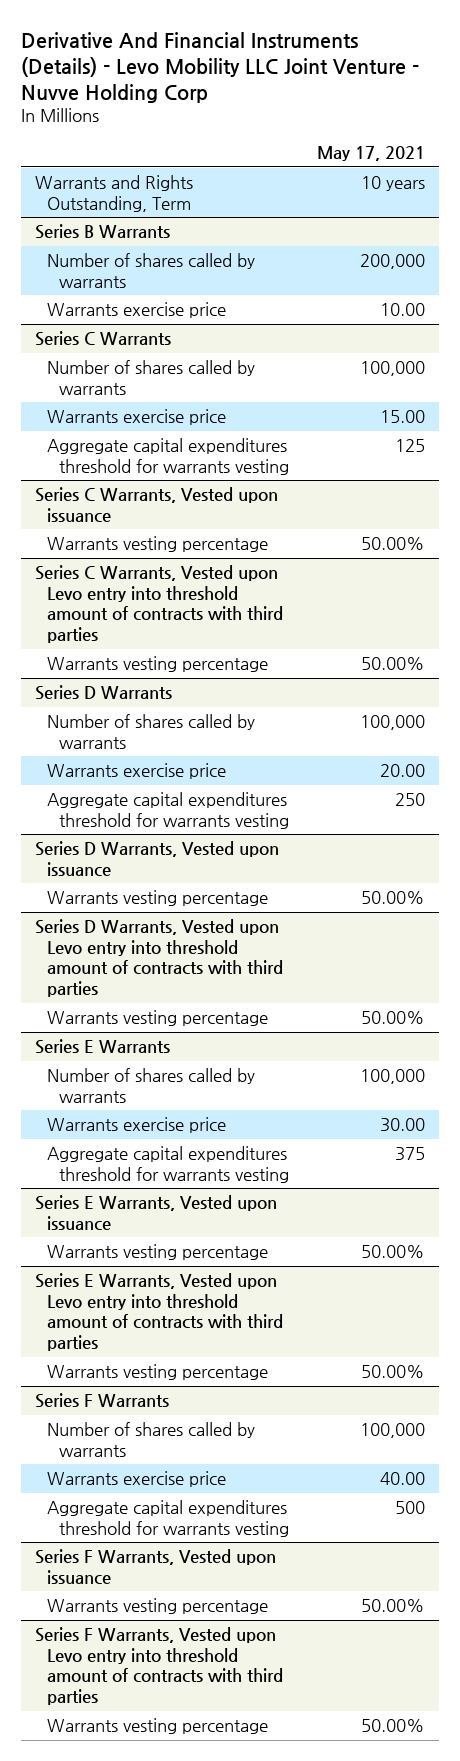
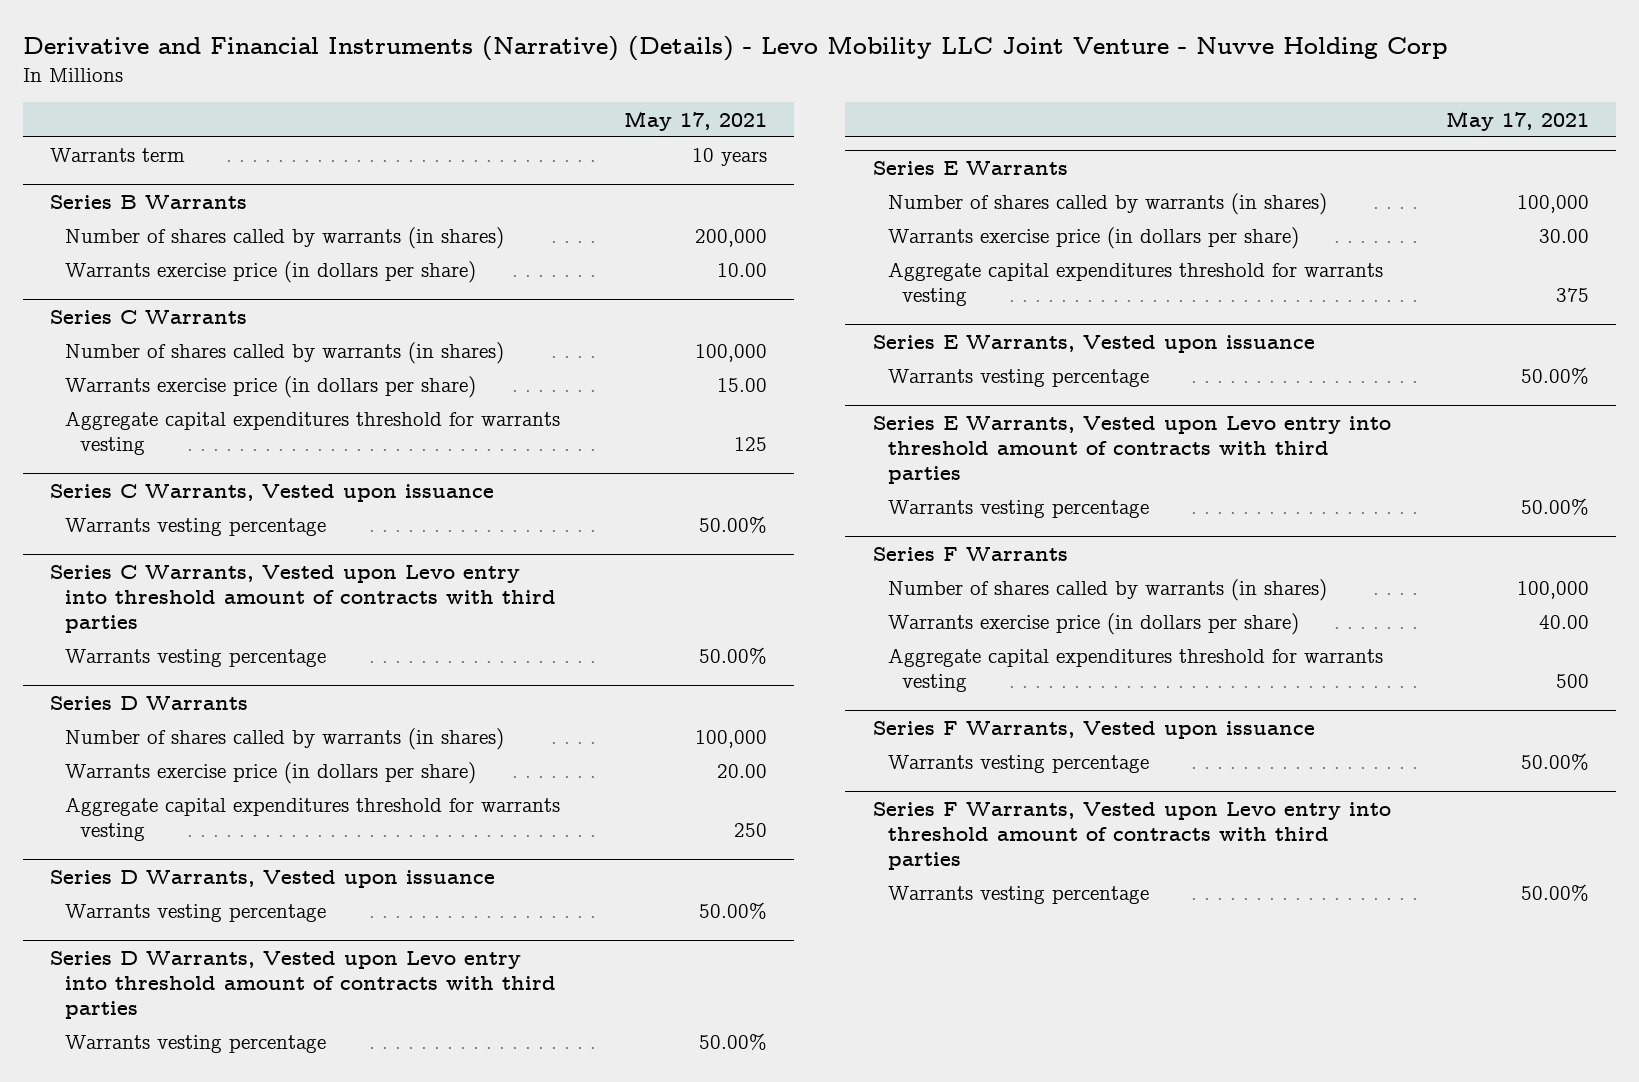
[20,31,419,103] Derivative And Financial Instruments (Details) - Levo Mobility LLC Joint Venture - Nuvve Holding Corp -> [22,36,1447,62] Derivative and Financial Instruments (Narrative) (Details) - Levo Mobility LLC Joint Venture - Nuvve Holding Corp
[34,175,193,212] Warrants and Rights Outstanding, Term -> [50,148,186,163] Warrants term
[46,253,255,288] Number of shares called by warrants -> [65,227,505,250] Number of shares called by warrants (in shares)
[46,302,226,319] Warrants exercise price -> [65,261,477,284] Warrants exercise price (in dollars per share)
[46,360,255,395] Number of shares called by warrants -> [65,342,505,365] Number of shares called by warrants (in shares)
[46,409,226,426] Warrants exercise price -> [65,376,477,399] Warrants exercise price (in dollars per share)
[46,714,255,749] Number of shares called by warrants -> [65,728,505,751] Number of shares called by warrants (in shares)
[46,763,226,780] Warrants exercise price -> [65,762,477,785] Warrants exercise price (in dollars per share)
[46,1068,255,1103] Number of shares called by warrants -> [887,193,1327,216] Number of shares called by warrants (in shares)
[46,1117,226,1134] Warrants exercise price -> [887,227,1299,250] Warrants exercise price (in dollars per share)
[46,1422,255,1457] Number of shares called by warrants -> [887,579,1327,602] Number of shares called by warrants (in shares)
[46,1471,226,1488] Warrants exercise price -> [887,613,1299,636] Warrants exercise price (in dollars per share)

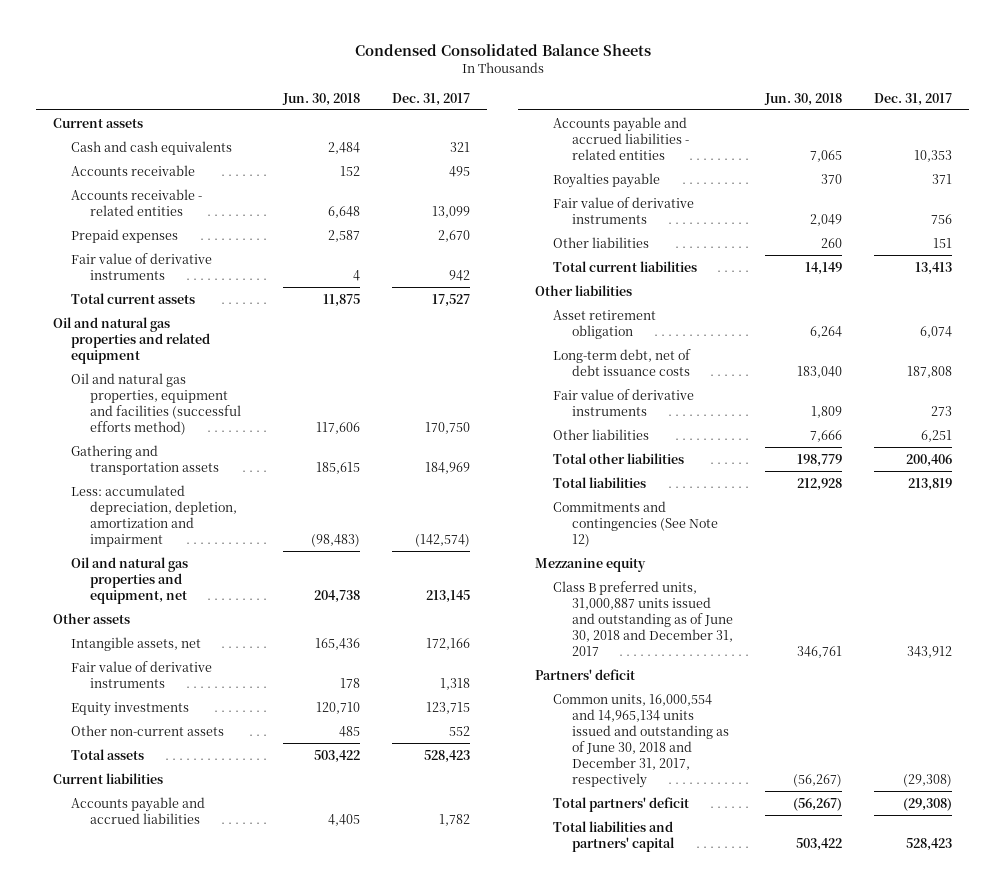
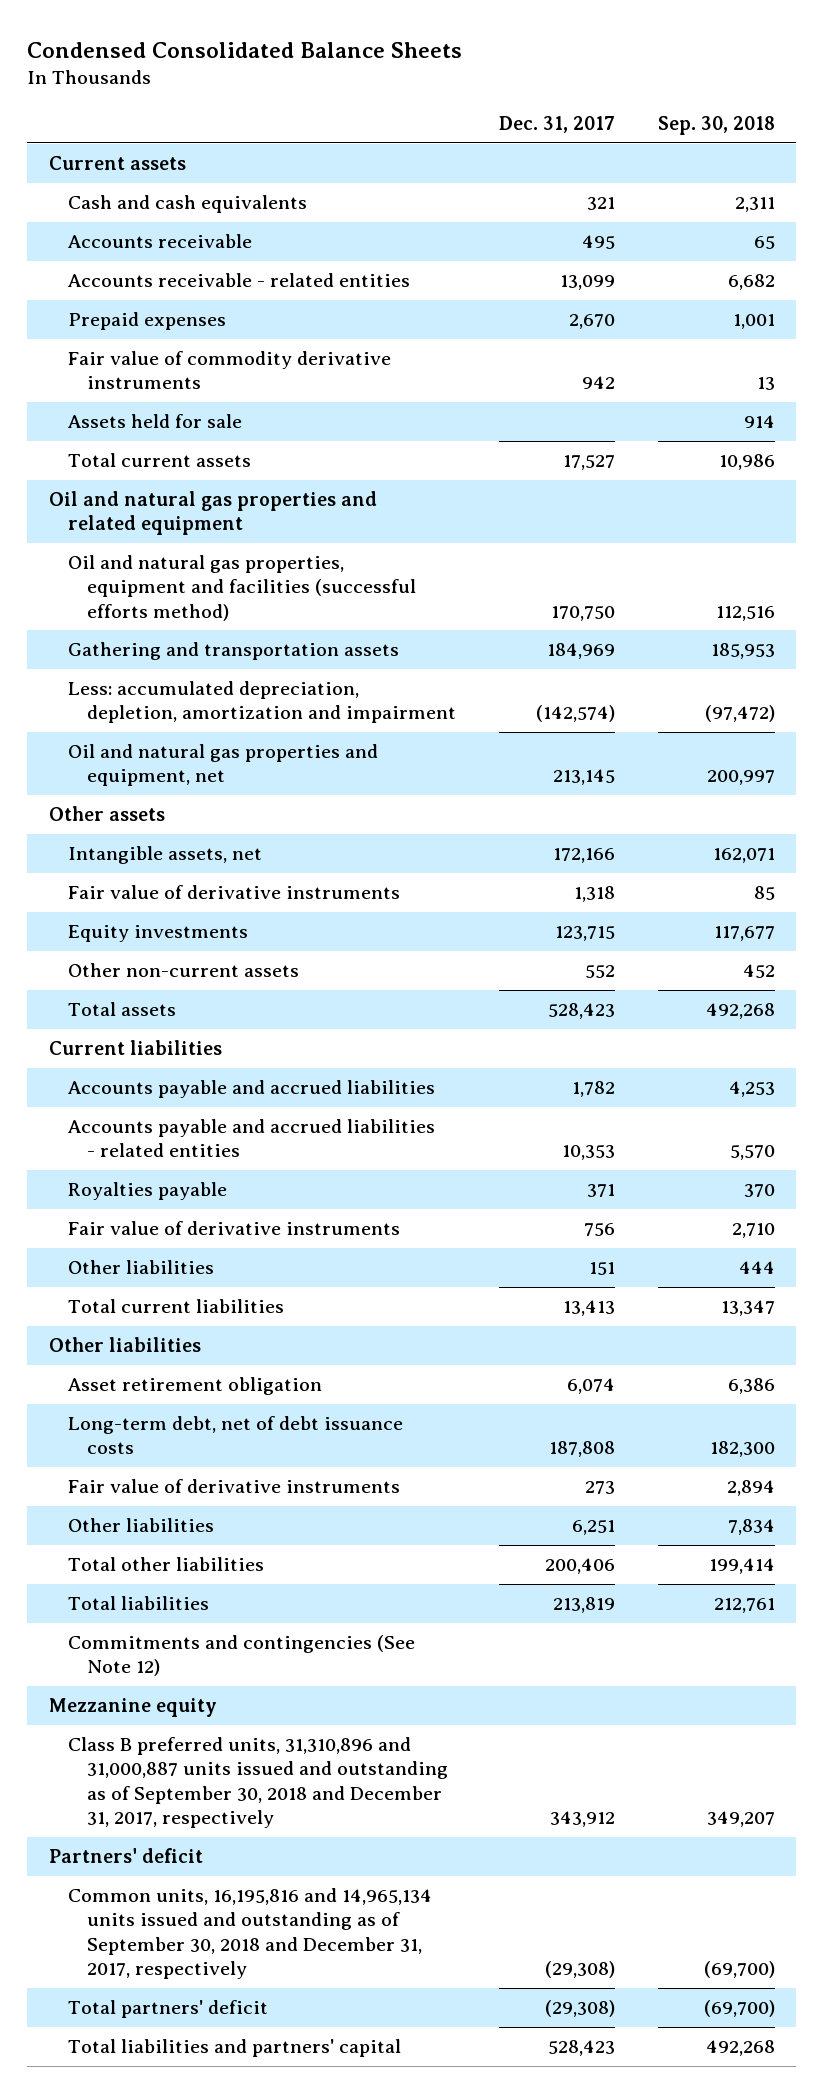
[282,92,361,106] Jun. 30, 2018 -> none
none -> [657,116,775,136] Sep. 30, 2018
[71,252,213,280] Fair value of derivative instruments -> [68,351,392,390] Fair value of commodity derivative instruments
none -> [68,414,243,429] Assets held for sale
[553,580,733,656] Class B preferred units, 31,000,887 units issued and outstanding as of June 30, 2018 and December 31, 2017 -> [68,1737,449,1829] Class B preferred units, 31,310,896 and 31,000,887 units issued and outstanding as of September 30, 2018 and December 31, 2017, respectively
[553,693,729,788] Common units, 16,000,554 and 14,965,134 units issued and outstanding as of June 30, 2018 and December 31, 2017, respectively -> [68,1888,433,1980] Common units, 16,195,816 and 14,965,134 units issued and outstanding as of September 30, 2018 and December 31, 2017, respectively

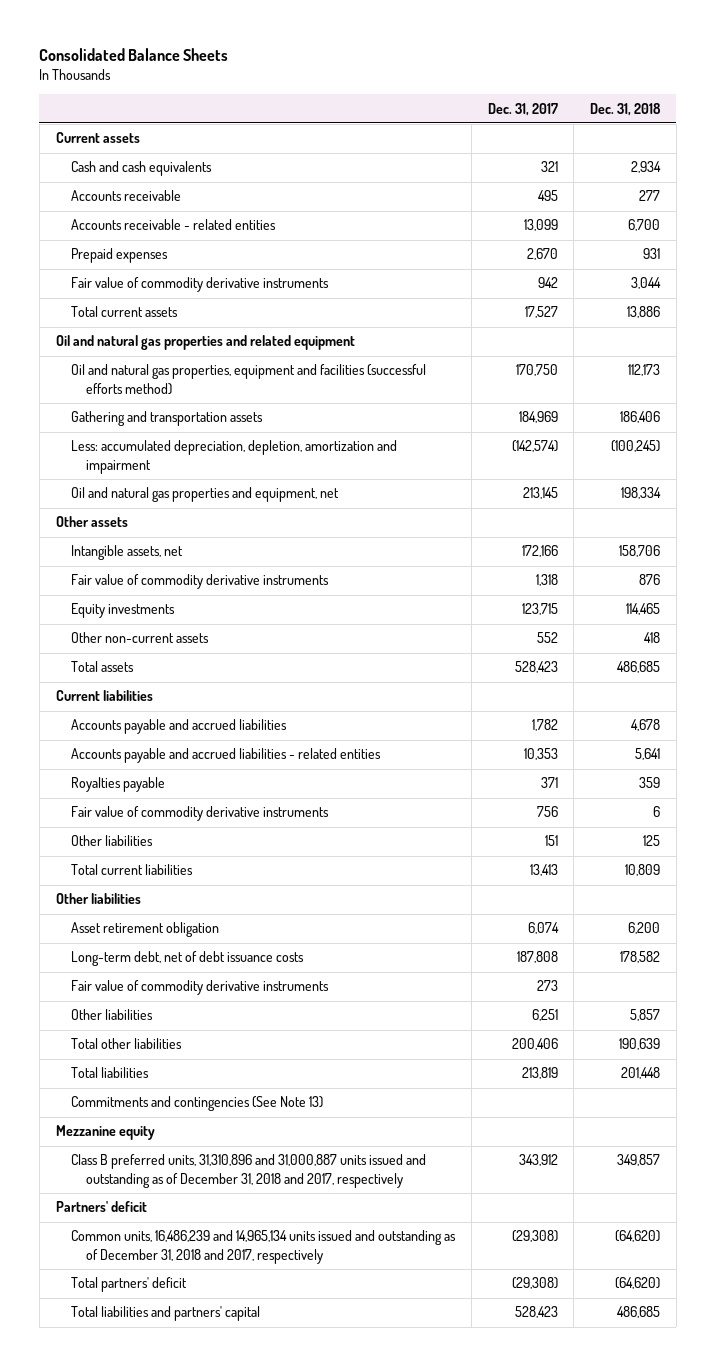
[27,41,463,58] Condensed Consolidated Balance Sheets -> [39,48,229,62] Consolidated Balance Sheets
[657,116,775,136] Sep. 30, 2018 -> none
none -> [590,102,662,116] Dec. 31, 2018
[68,414,243,429] Assets held for sale -> none
[68,885,401,900] Fair value of derivative instruments -> [70,574,329,590] Fair value of commodity derivative instruments
[68,1221,401,1236] Fair value of derivative instruments -> [70,806,329,822] Fair value of commodity derivative instruments
[68,1479,401,1494] Fair value of derivative instruments -> [70,980,329,996] Fair value of commodity derivative instruments
[68,1635,416,1677] Commitments and contingencies (See Note 12) -> [70,1096,323,1112] Commitments and contingencies (See Note 13)
[68,1737,449,1829] Class B preferred units, 31,310,896 and 31,000,887 units issued and outstanding as of September 30, 2018 and December 31, 2017, respectively -> [70,1154,426,1188] Class B preferred units, 31,310,896 and 31,000,887 units issued and outstanding as of December 31, 2018 and 2017, respectively
[68,1888,433,1980] Common units, 16,195,816 and 14,965,134 units issued and outstanding as of September 30, 2018 and December 31, 2017, respectively -> [70,1230,456,1264] Common units, 16,486,239 and 14,965,134 units issued and outstanding as of December 31, 2018 and 2017, respectively

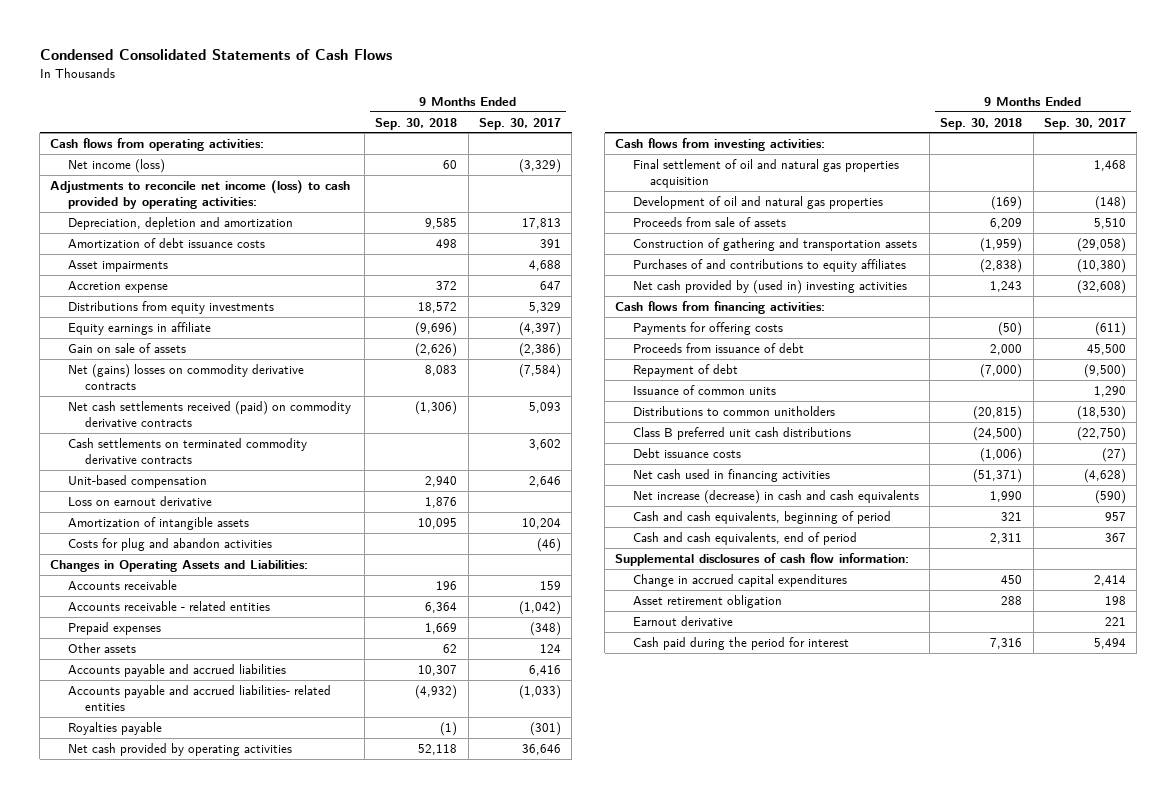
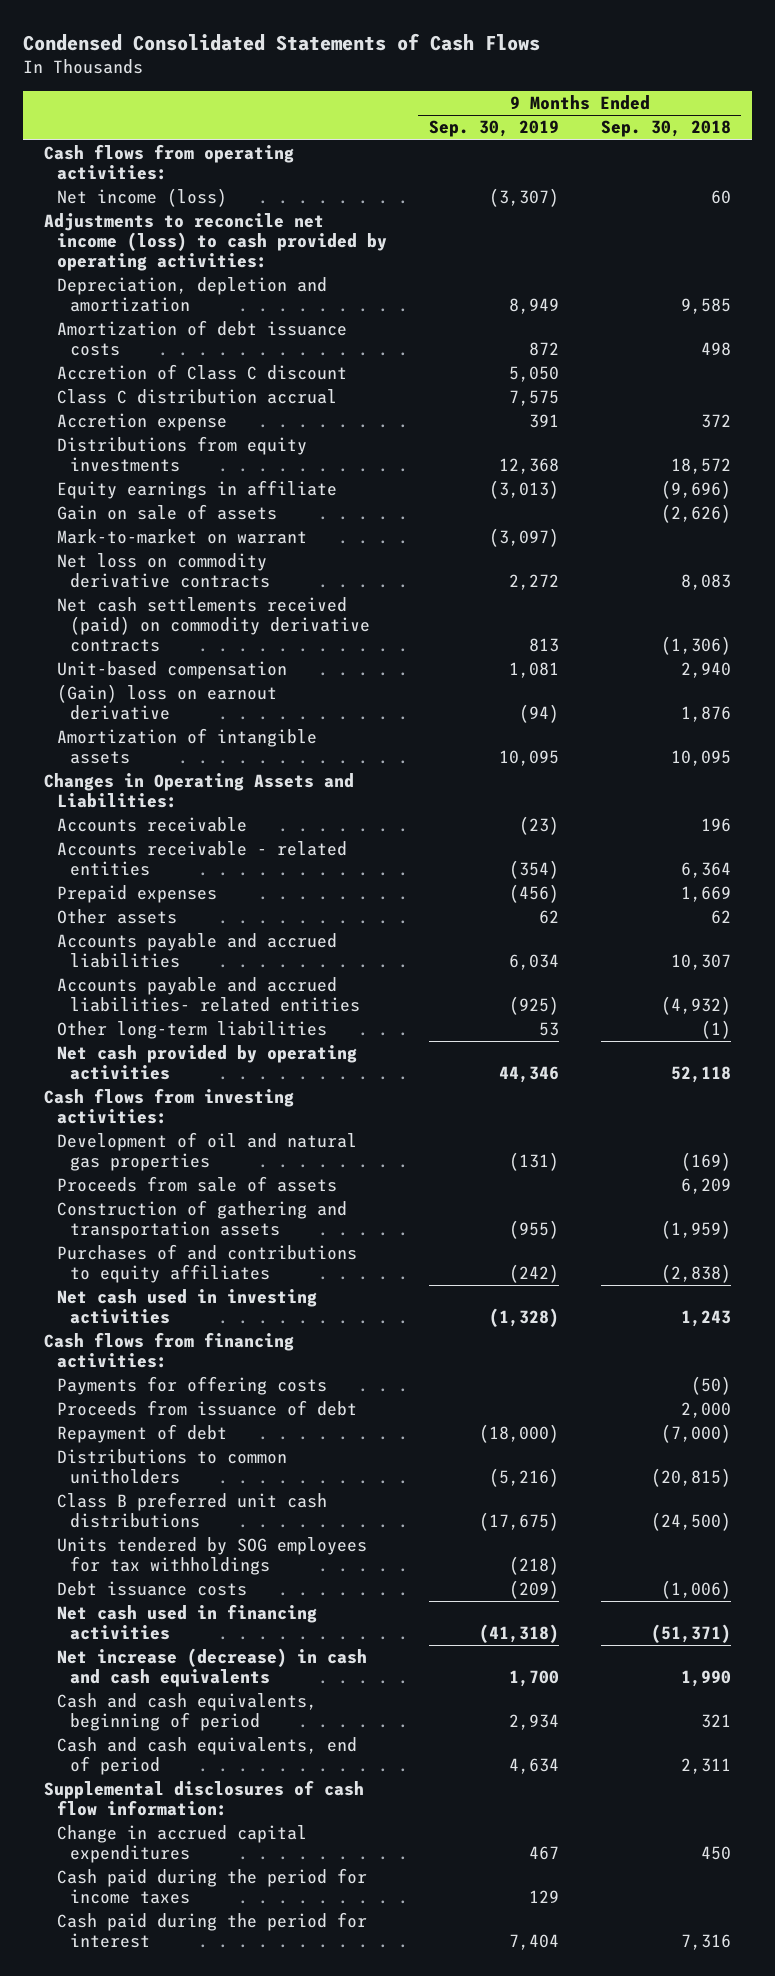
[478,117,561,130] Sep. 30, 2017 -> none
none -> [428,120,559,138] Sep. 30, 2019
[67,259,168,272] Asset impairments -> none
none -> [56,364,347,381] Accretion of Class C discount
none -> [56,389,337,405] Class C distribution accrual
none -> [56,529,307,545] Mark-to-market on warrant
[67,363,304,390] Net (gains) losses on commodity derivative contracts -> [56,553,270,589] Net loss on commodity derivative contracts
[67,437,307,464] Cash settlements on terminated commodity derivative contracts -> none
[67,495,212,506] Loss on earnout derivative -> [56,684,277,721] (Gain) loss on earnout derivative
[67,537,272,551] Costs for plug and abandon activities -> none
[67,721,162,735] Royalties payable -> none
none -> [56,1021,327,1040] Other long-term liabilities
[632,158,899,188] Final settlement of oil and natural gas properties acquisition -> none
[632,279,907,294] Net cash provided by (used in) investing activities -> [56,1289,317,1325] Net cash used in investing activities
[632,384,776,395] Issuance of common units -> none
none -> [56,1537,367,1576] Units tendered by SOG employees for tax withholdings
[632,594,782,608] Asset retirement obligation -> none
[632,615,733,626] Earnout derivative -> none
none -> [56,1868,367,1905] Cash paid during the period for income taxes

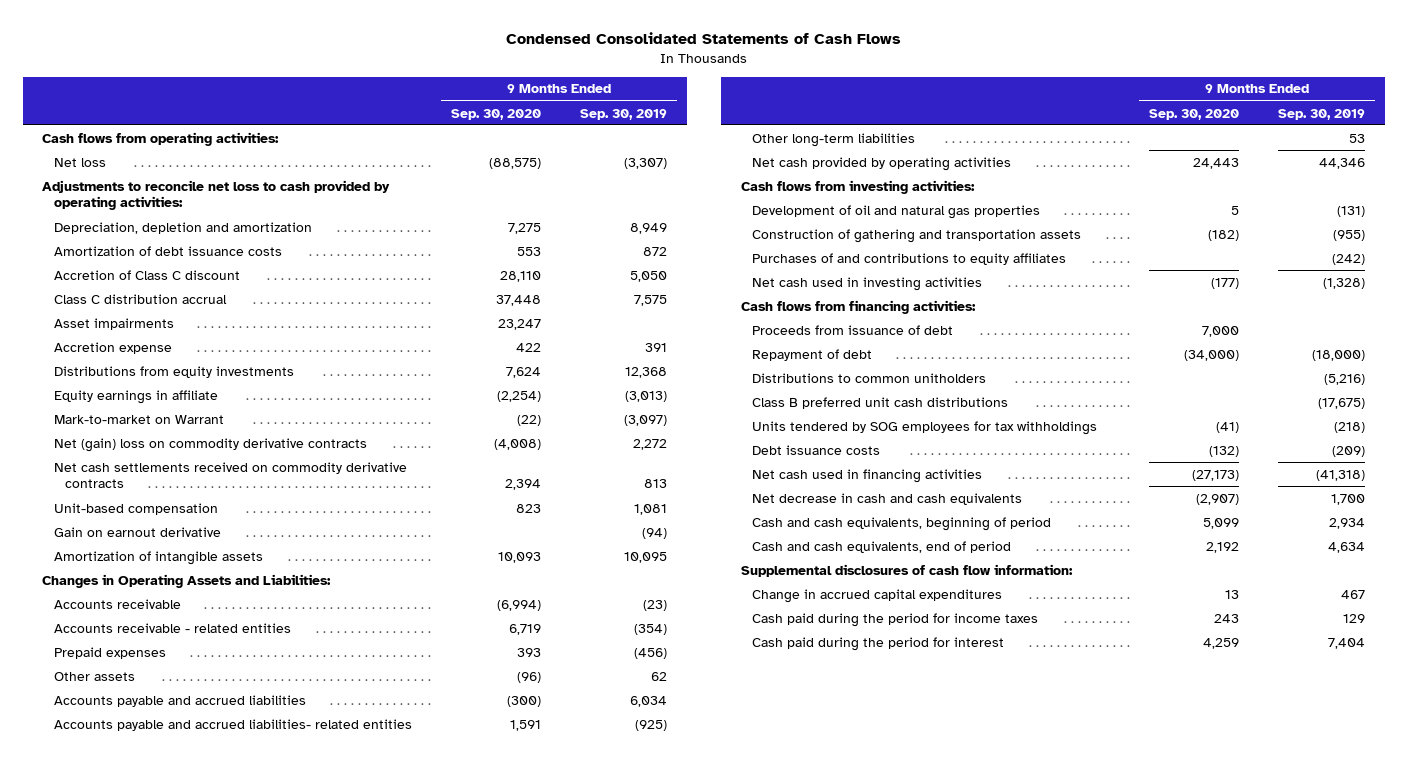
[600,120,731,138] Sep. 30, 2018 -> none
none -> [450,108,541,120] Sep. 30, 2020
[56,188,227,208] Net income (loss) -> [53,157,106,167] Net loss
[43,213,387,272] Adjustments to reconcile net income (loss) to cash provided by operating activities: -> [42,179,391,211] Adjustments to reconcile net loss to cash provided by operating activities:
none -> [53,317,174,330] Asset impairments
[56,504,277,521] Gain on sale of assets -> none
[56,529,307,545] Mark-to-market on warrant -> [53,414,224,424] Mark-to-market on Warrant
[56,553,270,589] Net loss on commodity derivative contracts -> [53,437,367,452] Net (gain) loss on commodity derivative contracts
[56,597,370,653] Net cash settlements received (paid) on commodity derivative contracts -> [53,461,407,489] Net cash settlements received on commodity derivative contracts
[56,684,277,721] (Gain) loss on earnout derivative -> [53,526,221,537] Gain on earnout derivative
[56,1176,337,1193] Proceeds from sale of assets -> none
[56,1376,327,1396] Payments for offering costs -> none
[56,1648,367,1688] Net increase (decrease) in cash and cash equivalents -> [752,492,1023,505] Net decrease in cash and cash equivalents

